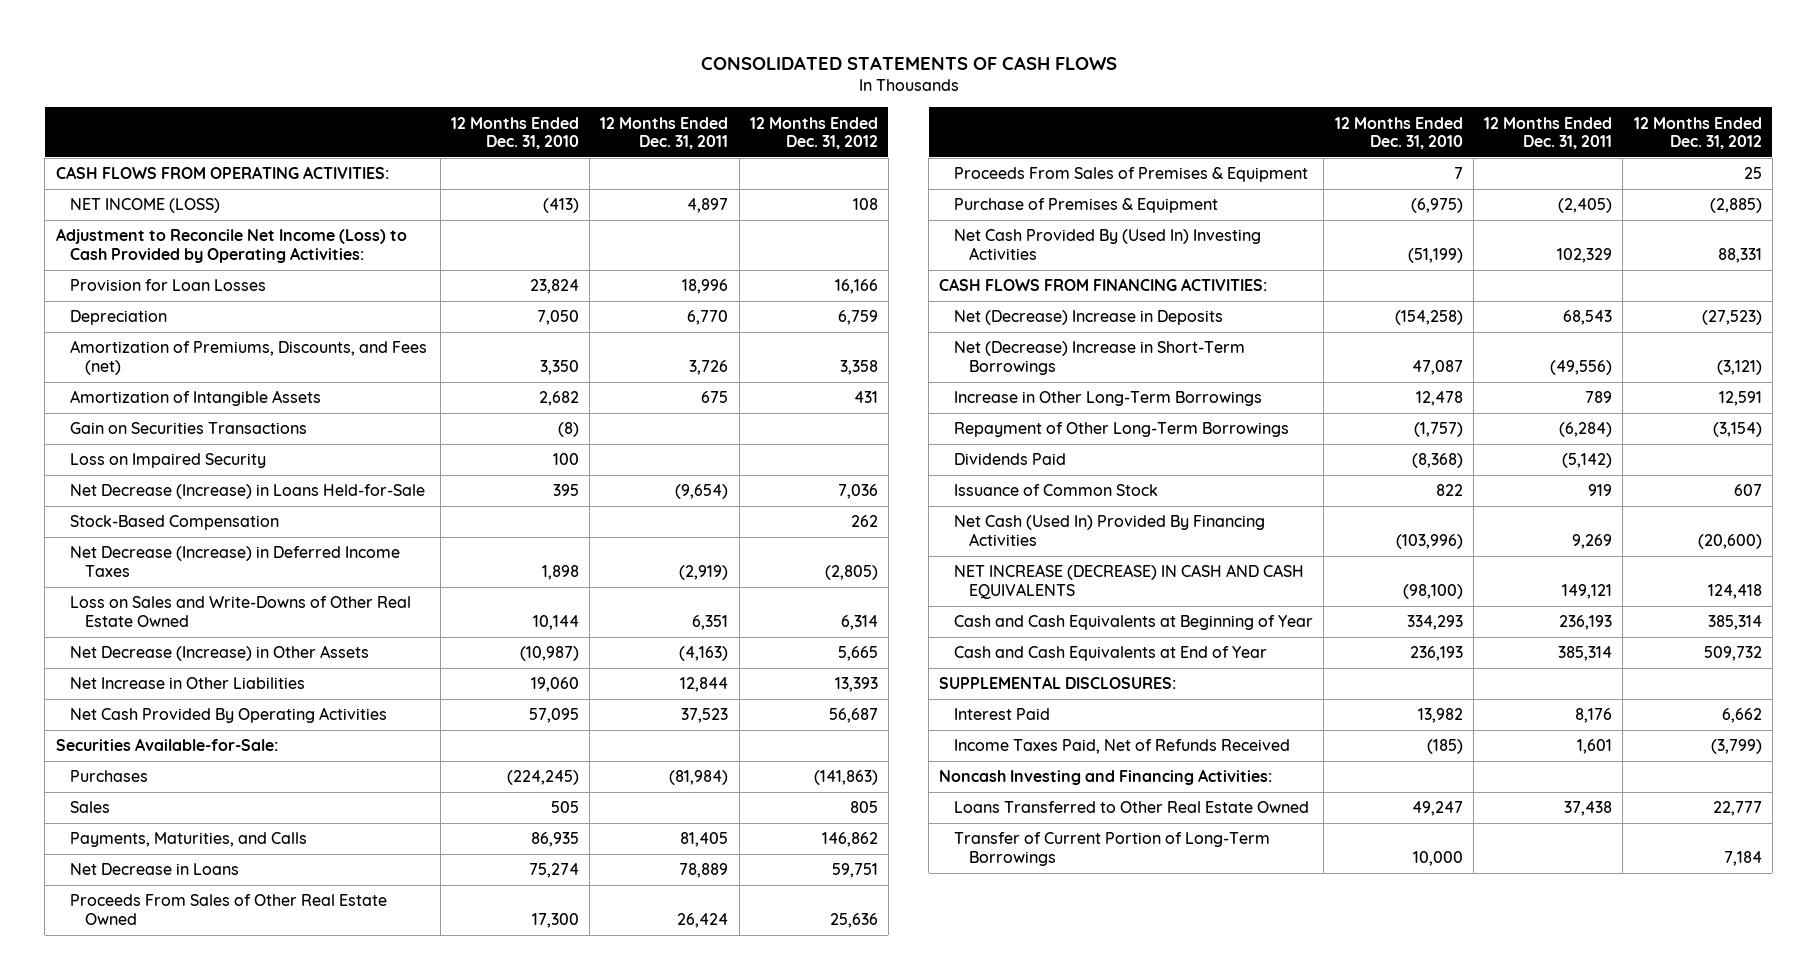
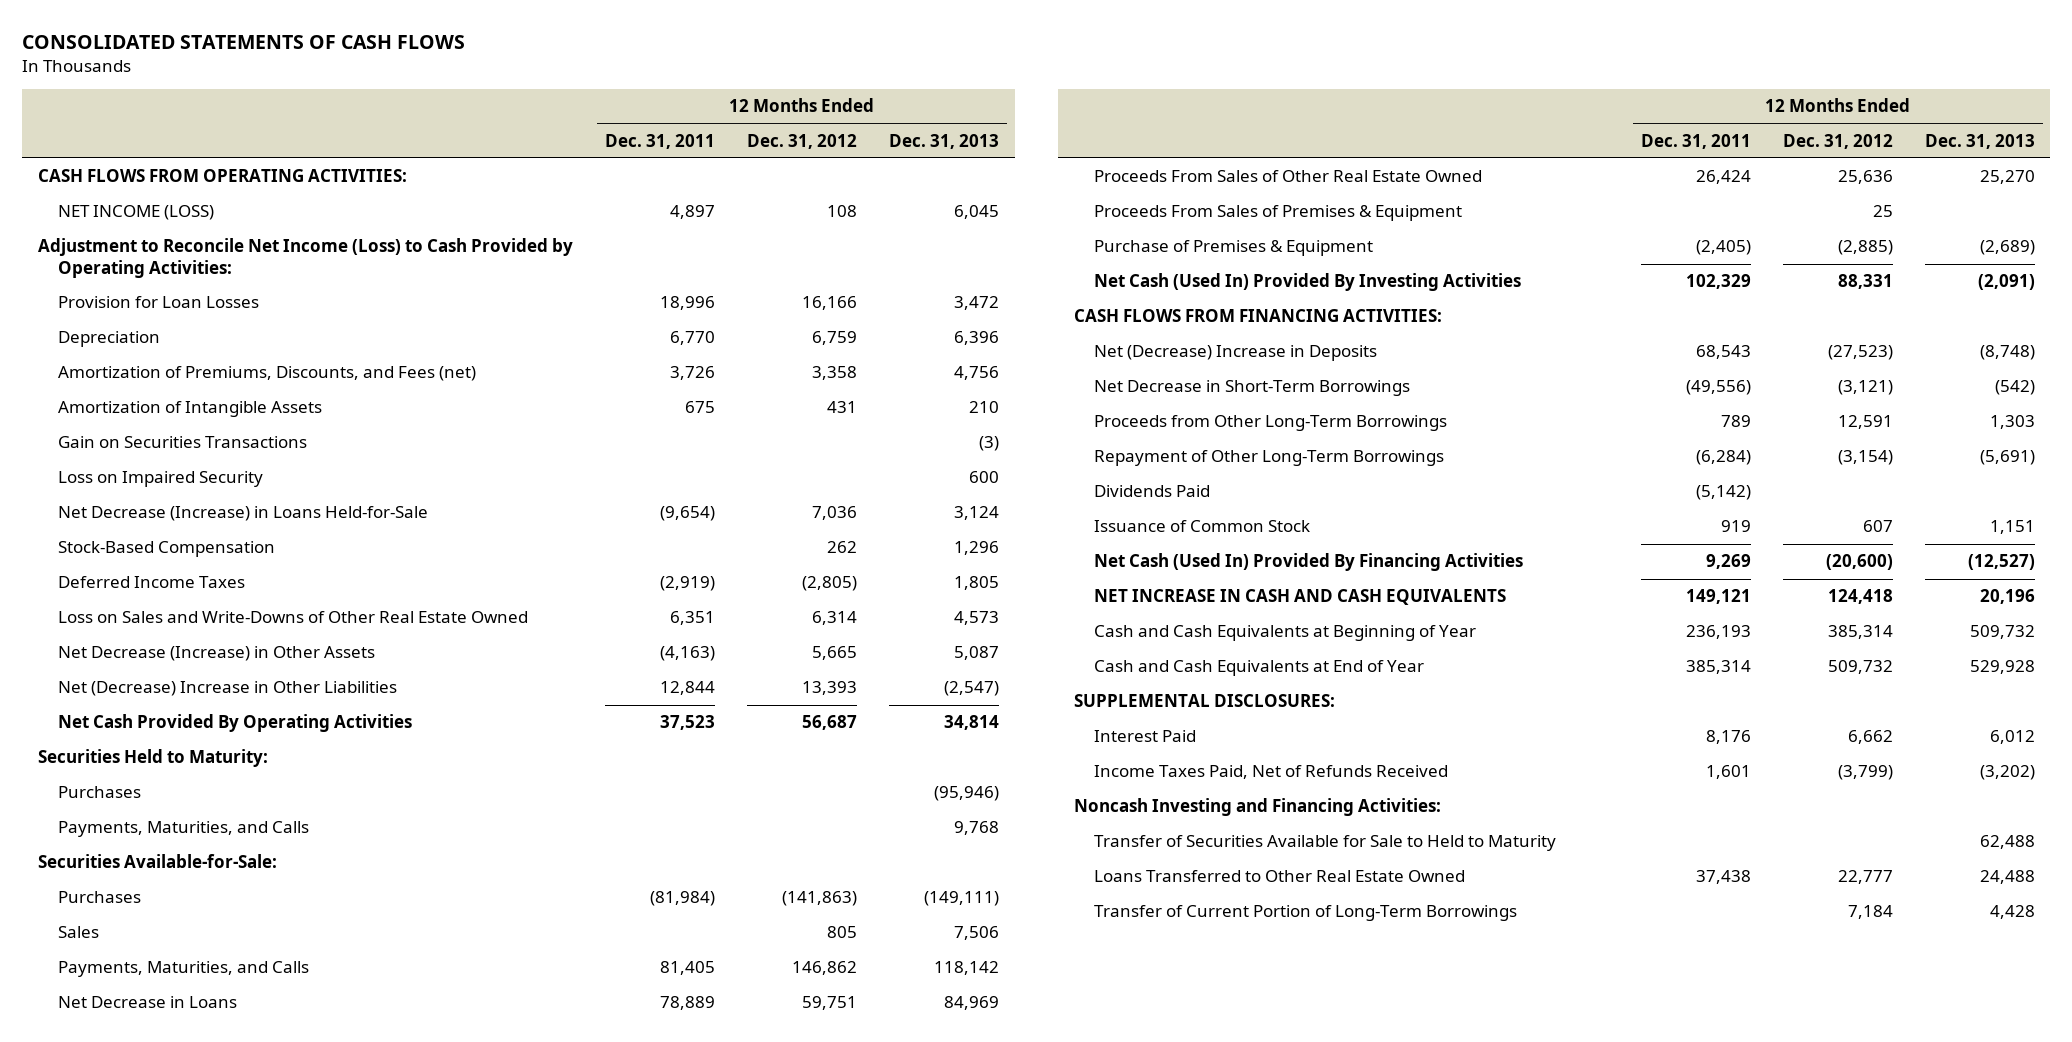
[450,116,579,150] 12 Months Ended Dec. 31, 2010 -> none
none -> [888,133,999,149] Dec. 31, 2013
[70,546,401,577] Net Decrease (Increase) in Deferred Income Taxes -> [58,576,246,589] Deferred Income Taxes
[70,677,306,690] Net Increase in Other Liabilities -> [58,681,398,697] Net (Decrease) Increase in Other Liabilities
none -> [37,749,268,768] Securities Held to Maturity:
none -> [58,786,142,799] Purchases
none -> [58,821,310,838] Payments, Maturities, and Calls
[954,229,1262,260] Net Cash Provided By (Used In) Investing Activities -> [1094,273,1522,292] Net Cash (Used In) Provided By Investing Activities
[954,341,1246,375] Net (Decrease) Increase in Short-Term Borrowings -> [1094,380,1411,397] Net Decrease in Short-Term Borrowings
[954,391,1263,407] Increase in Other Long-Term Borrowings -> [1094,415,1448,432] Proceeds from Other Long-Term Borrowings
[954,564,1305,599] NET INCREASE (DECREASE) IN CASH AND CASH EQUIVALENTS -> [1094,589,1507,606] NET INCREASE IN CASH AND CASH EQUIVALENTS
none -> [1094,835,1557,852] Transfer of Securities Available for Sale to Held to Maturity

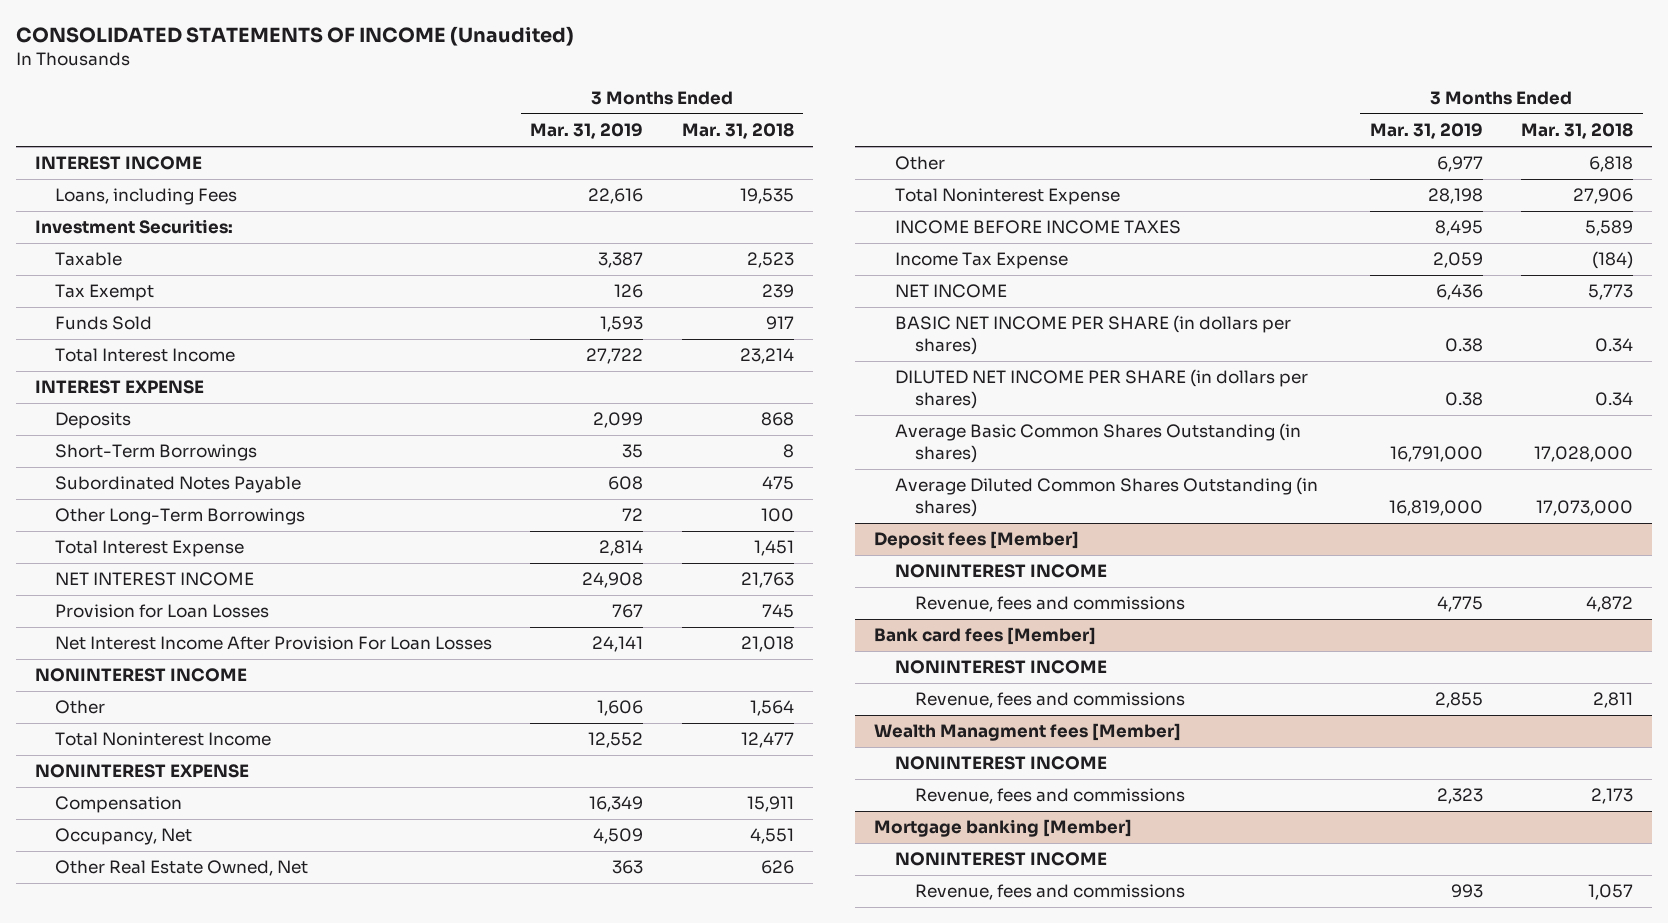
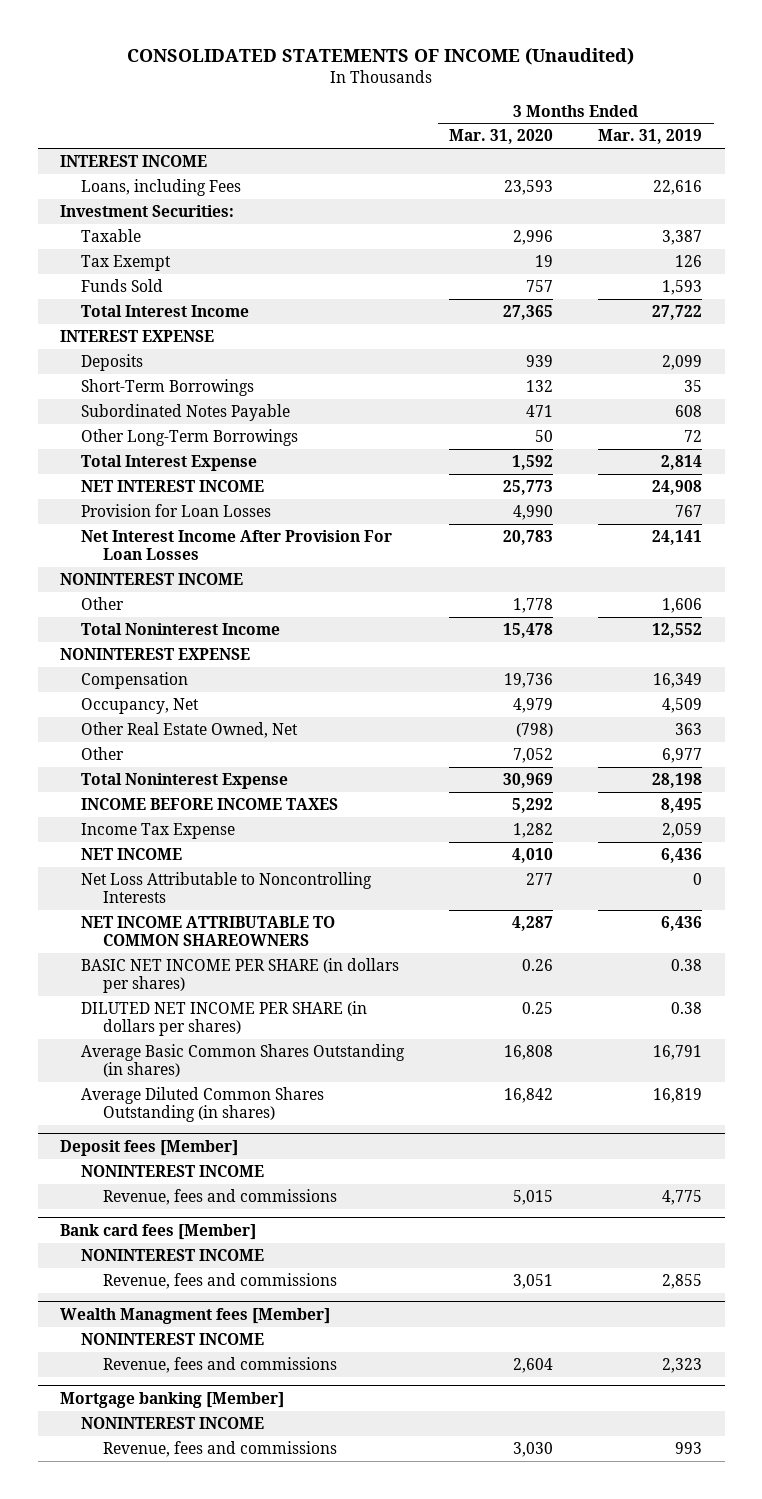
[681,123,794,140] Mar. 31, 2018 -> none
none -> [449,129,554,145] Mar. 31, 2020
none -> [81,871,373,903] Net Loss Attributable to Noncontrolling Interests
none -> [81,915,336,946] NET INCOME ATTRIBUTABLE TO COMMON SHAREOWNERS
[1389,446,1483,463] 16,791,000 -> [653,1044,703,1060] 16,791
[1388,500,1483,517] 16,819,000 -> [653,1087,703,1103] 16,819

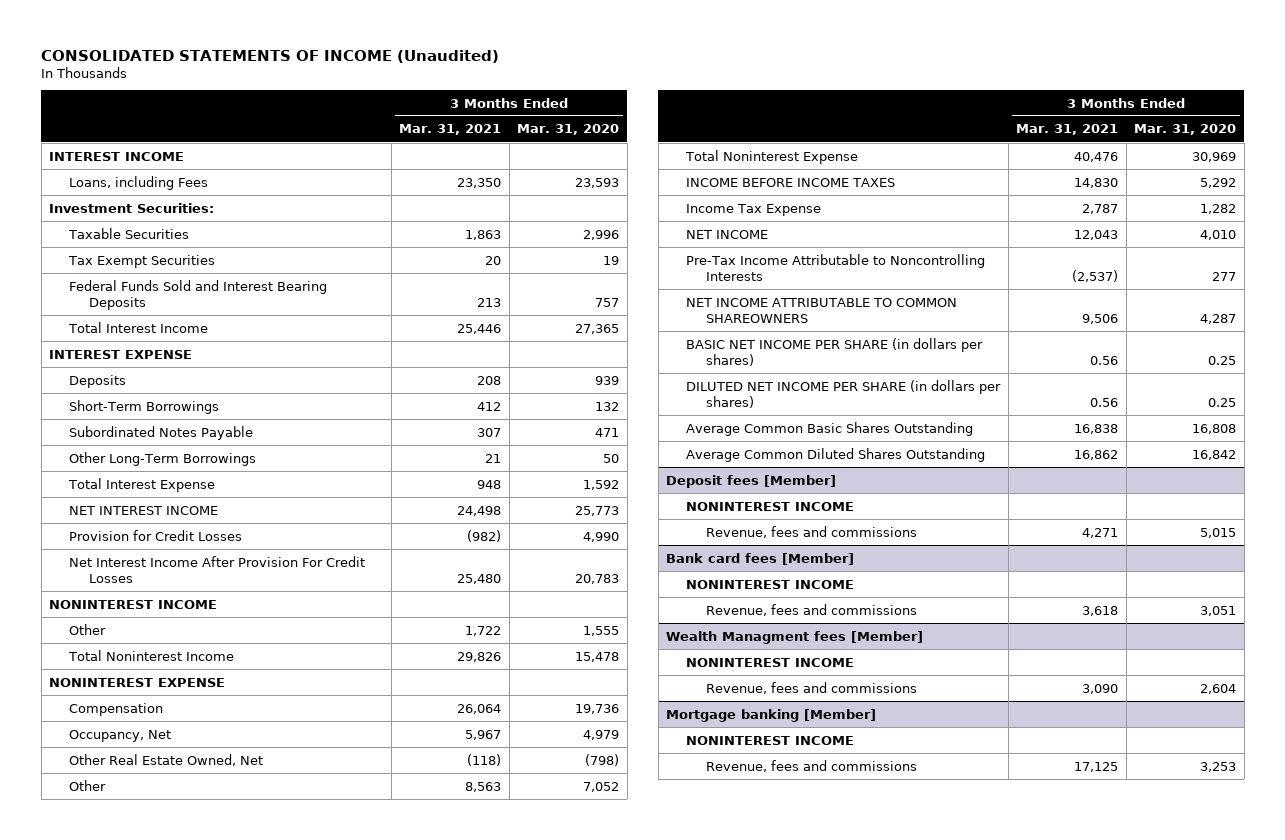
[598,129,703,145] Mar. 31, 2019 -> none
none -> [399,124,502,136] Mar. 31, 2021
[81,228,142,242] Taxable -> [68,227,190,239] Taxable Securities
[81,254,172,271] Tax Exempt -> [68,254,216,268] Tax Exempt Securities
[81,278,164,292] Funds Sold -> [69,279,328,310] Federal Funds Sold and Interest Bearing Deposits
[81,503,272,517] Provision for Loan Losses -> [69,529,243,541] Provision for Credit Losses
[81,529,393,560] Net Interest Income After Provision For Loan Losses -> [69,555,366,583] Net Interest Income After Provision For Credit Losses
[513,597,554,613] 1,778 -> [583,625,620,636] 1,555
[81,871,373,903] Net Loss Attributable to Noncontrolling Interests -> [686,253,986,281] Pre-Tax Income Attributable to Noncontrolling Interests
[522,958,554,971] 0.26 -> [1208,355,1237,365] 0.25
[81,1043,406,1077] Average Basic Common Shares Outstanding (in shares) -> [686,421,974,436] Average Common Basic Shares Outstanding
[81,1086,325,1122] Average Diluted Common Shares Outstanding (in shares) -> [686,447,986,462] Average Common Diluted Shares Outstanding
[513,1441,554,1457] 3,030 -> [1200,761,1237,772] 3,253

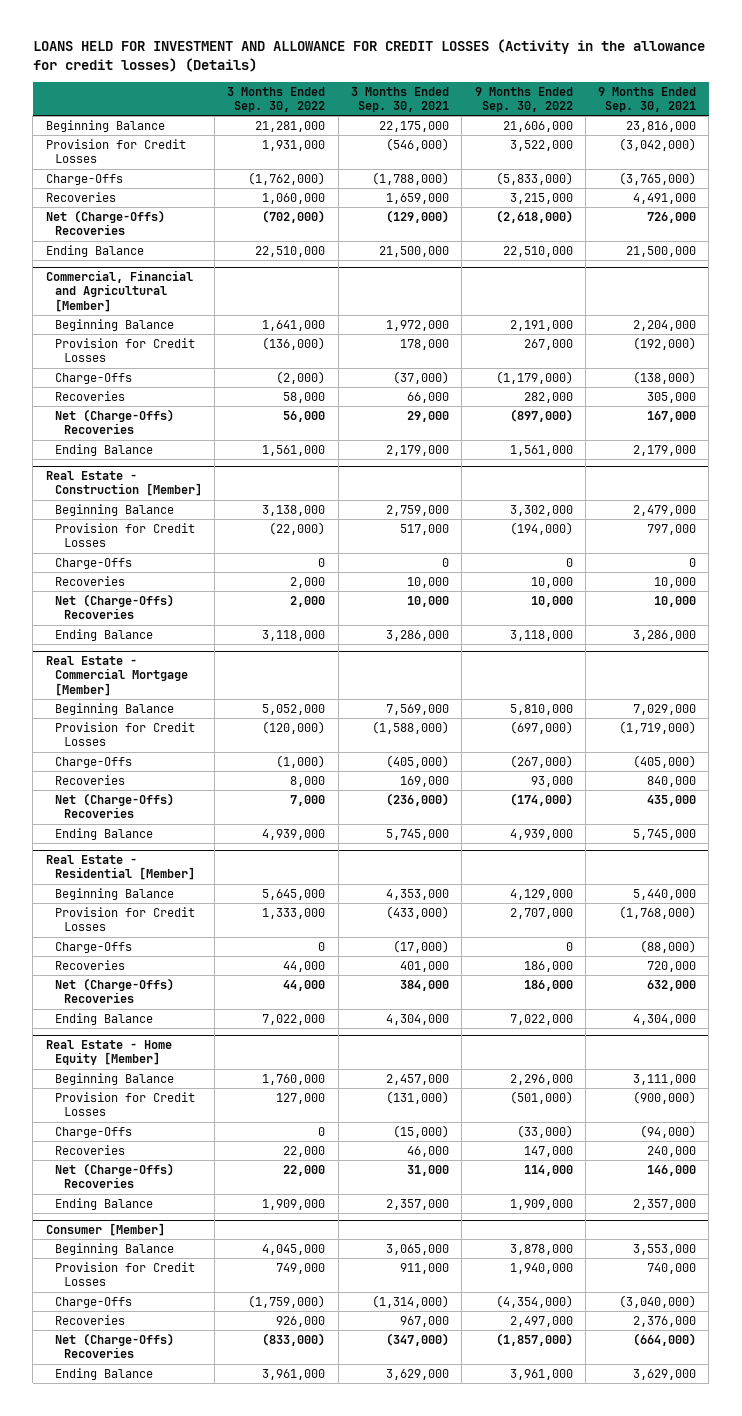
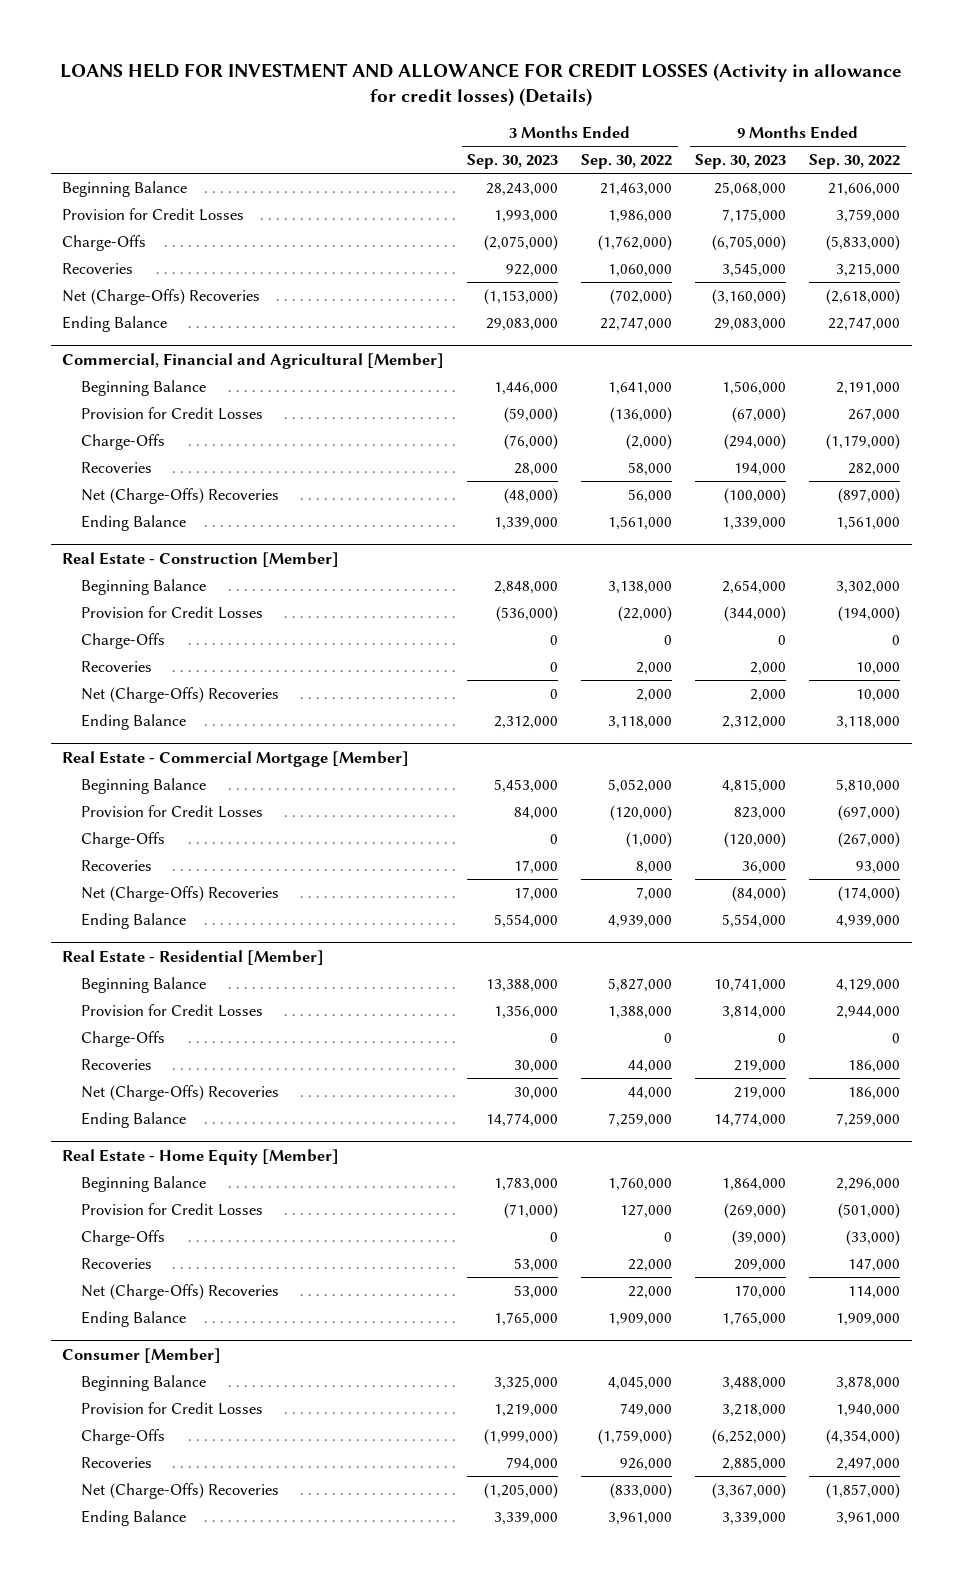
[32,39,705,72] LOANS HELD FOR INVESTMENT AND ALLOWANCE FOR CREDIT LOSSES (Activity in the allowance for credit losses) (Details) -> [60,62,903,107] LOANS HELD FOR INVESTMENT AND ALLOWANCE FOR CREDIT LOSSES (Activity in allowance for credit losses) (Details)
[350,86,449,113] 3 Months Ended Sep. 30, 2021 -> none
[598,86,697,113] 9 Months Ended Sep. 30, 2021 -> none
none -> [467,154,559,170] Sep. 30, 2023
none -> [695,154,787,170] Sep. 30, 2023
[255,120,326,132] 21,281,000 -> [600,182,673,196] 21,463,000
[262,139,326,151] 1,931,000 -> [608,209,673,223] 1,986,000
[509,139,573,151] 3,522,000 -> [836,208,901,223] 3,759,000
[255,245,326,257] 22,510,000 -> [600,316,673,331] 22,747,000
[502,245,573,257] 22,510,000 -> [828,316,901,331] 22,747,000
[262,888,326,900] 5,645,000 -> [608,977,673,992] 5,827,000
[262,907,326,919] 1,333,000 -> [608,1005,673,1019] 1,388,000
[509,907,573,919] 2,707,000 -> [836,1005,901,1019] 2,944,000
[262,1013,326,1025] 7,022,000 -> [608,1112,673,1127] 7,259,000
[509,1013,573,1025] 7,022,000 -> [836,1112,901,1127] 7,259,000

